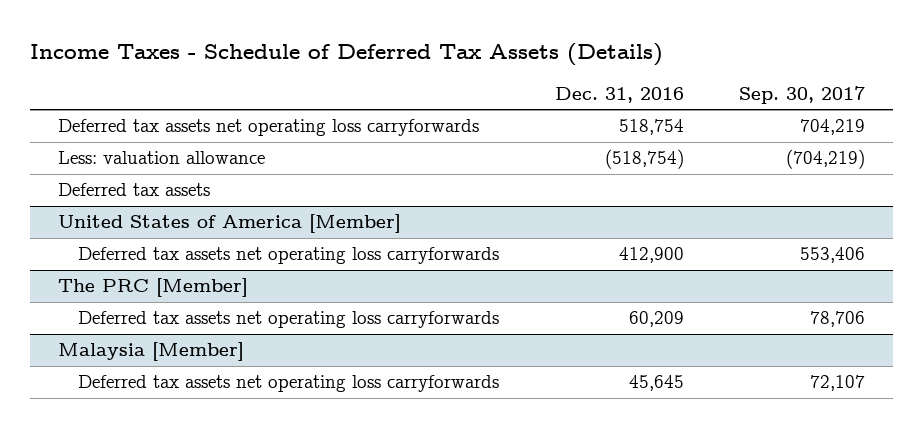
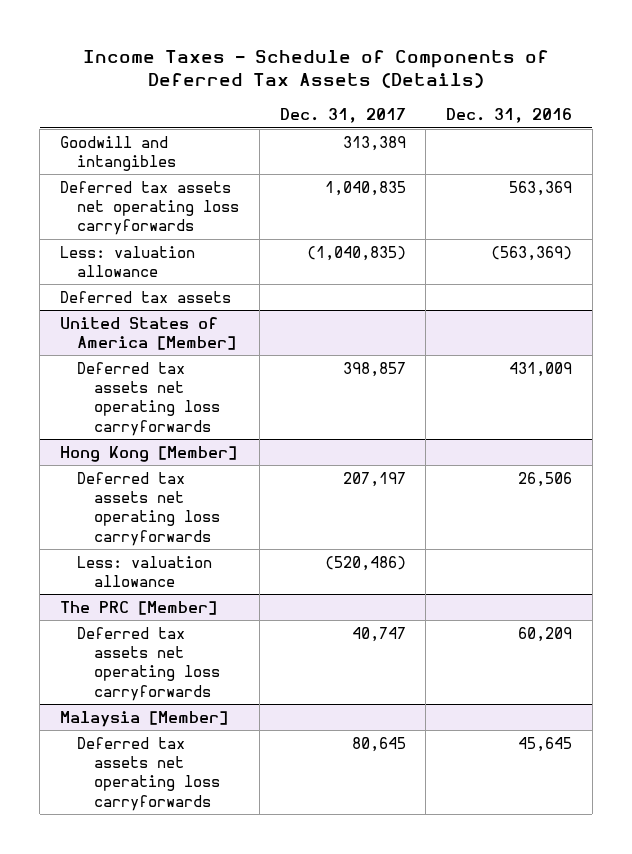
[29,43,663,67] Income Taxes - Schedule of Deferred Tax Assets (Details) -> [83,50,550,89] Income Taxes - Schedule of Components of Deferred Tax Assets (Details)
[739,86,866,105] Sep. 30, 2017 -> none
none -> [279,108,406,124] Dec. 31, 2017
none -> [60,135,177,172] Goodwill and intangibles
[618,119,684,136] 518,754 -> [509,180,573,196] 563,369
[604,149,684,170] (518,754) -> [491,245,573,261] (563,369)
[618,247,684,264] 412,900 -> [509,361,573,377] 431,009
none -> [60,445,238,462] Hong Kong [Member]
none -> [77,471,221,546] Deferred tax assets net operating loss carryforwards
none -> [77,555,213,588] Less: valuation allowance

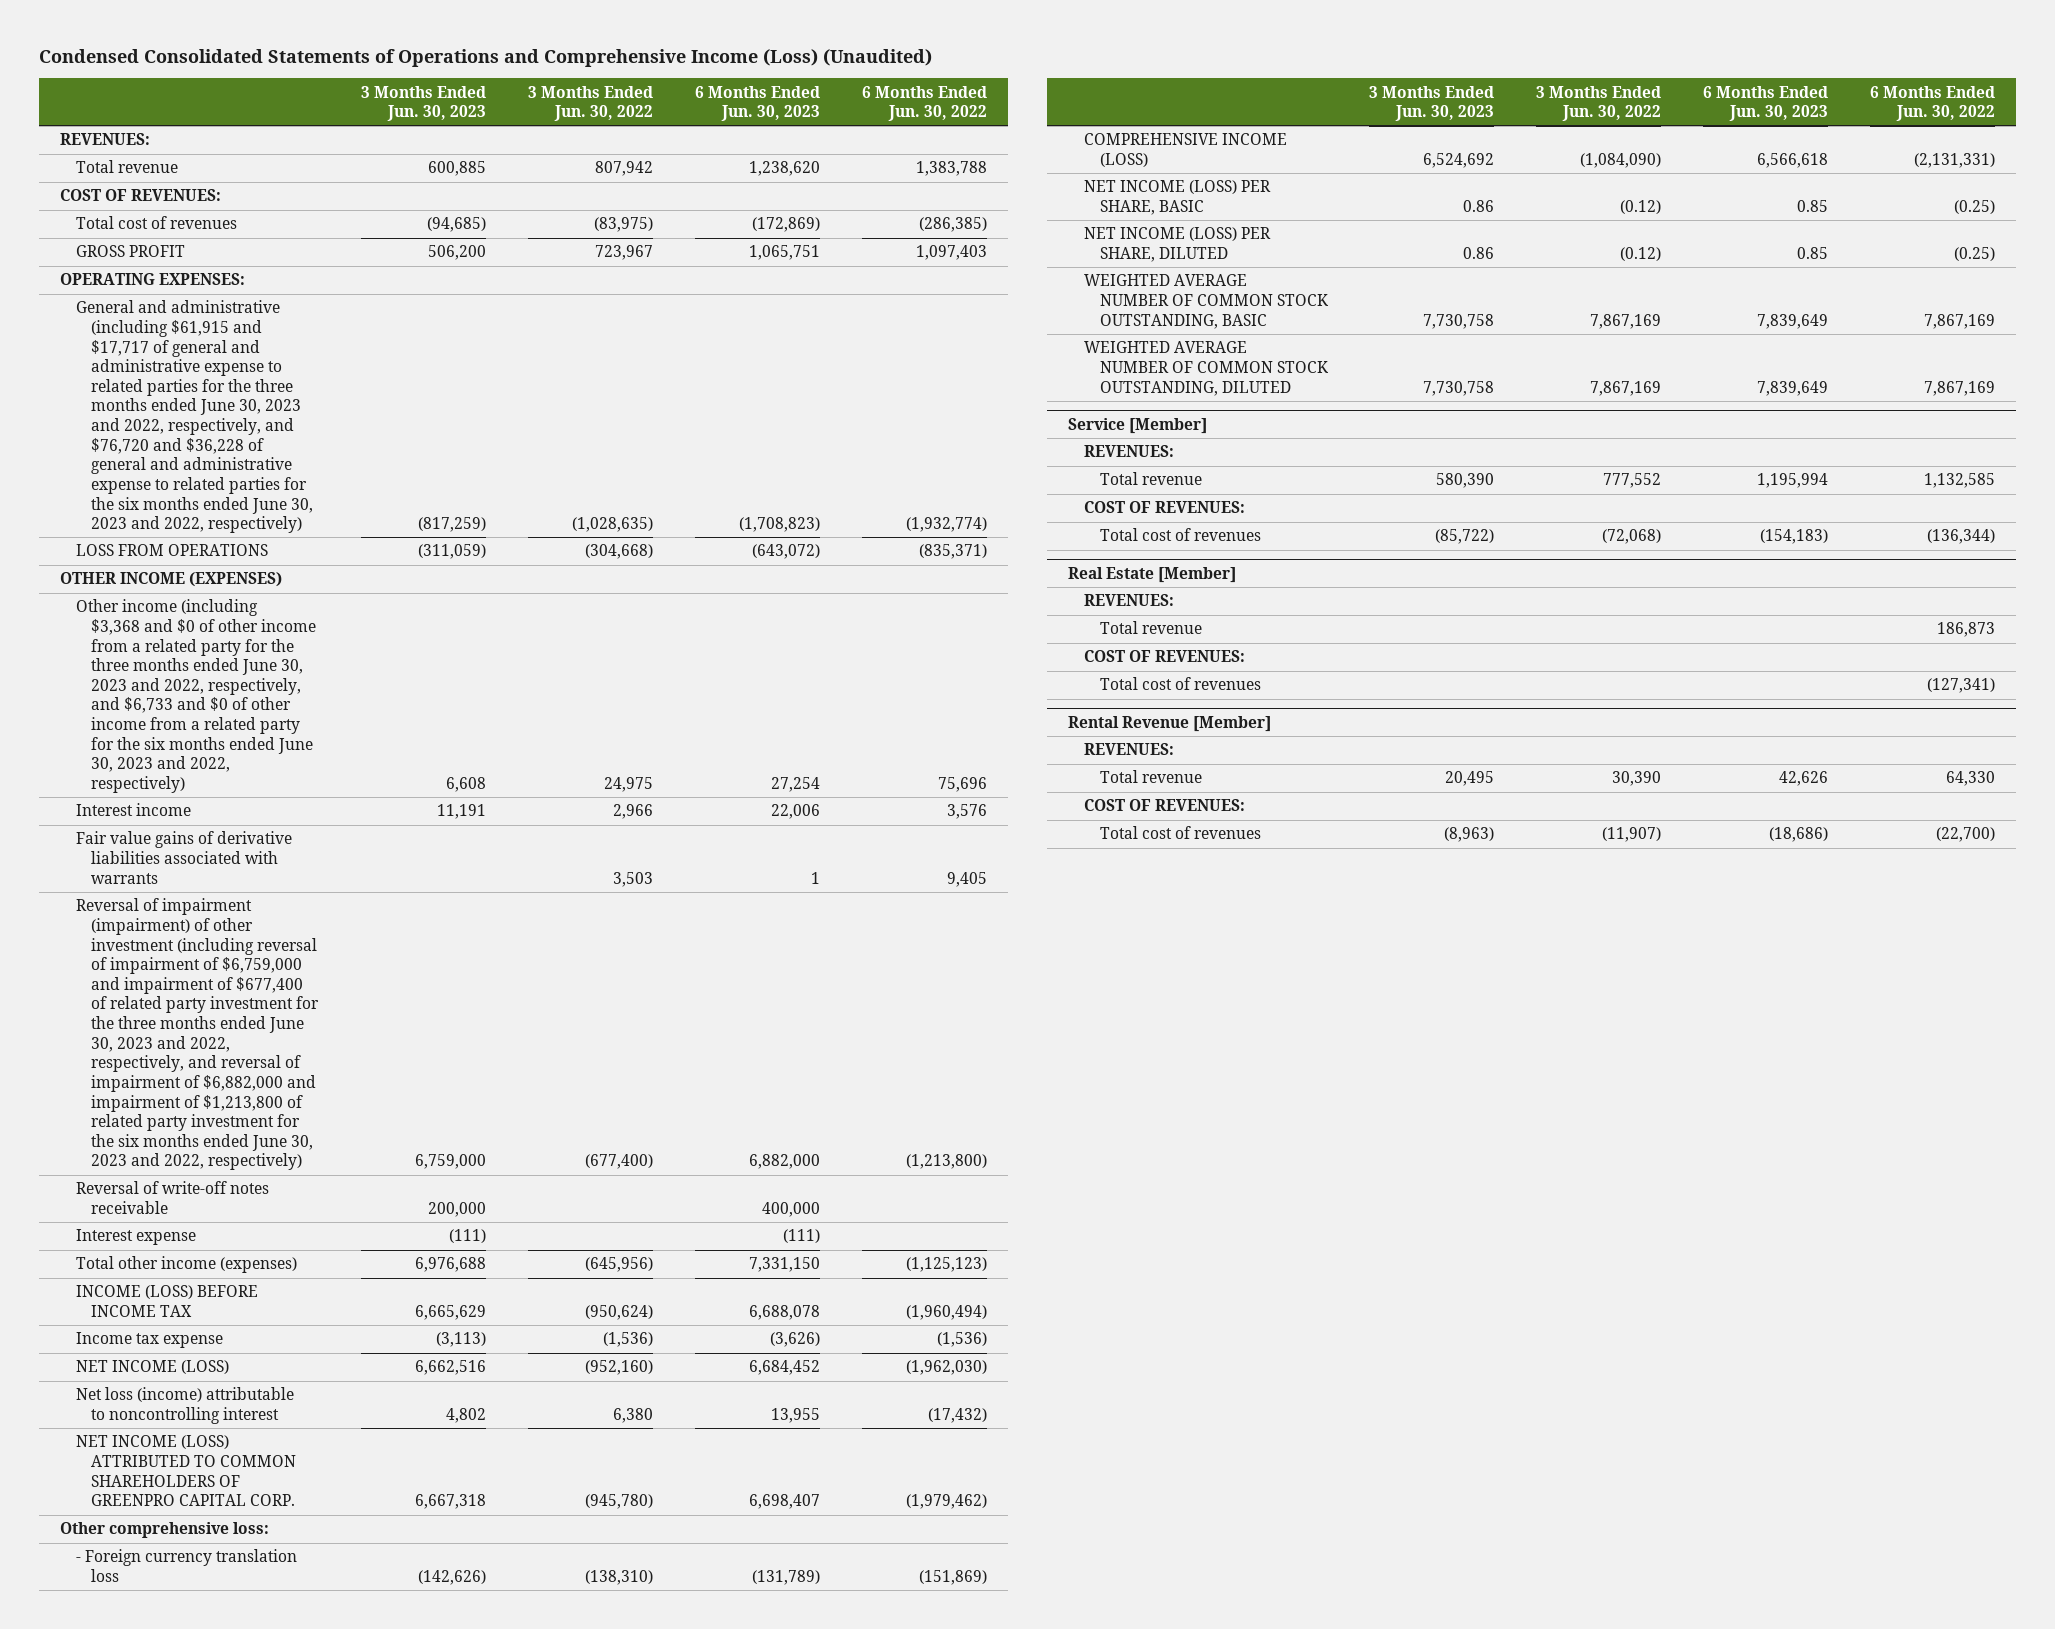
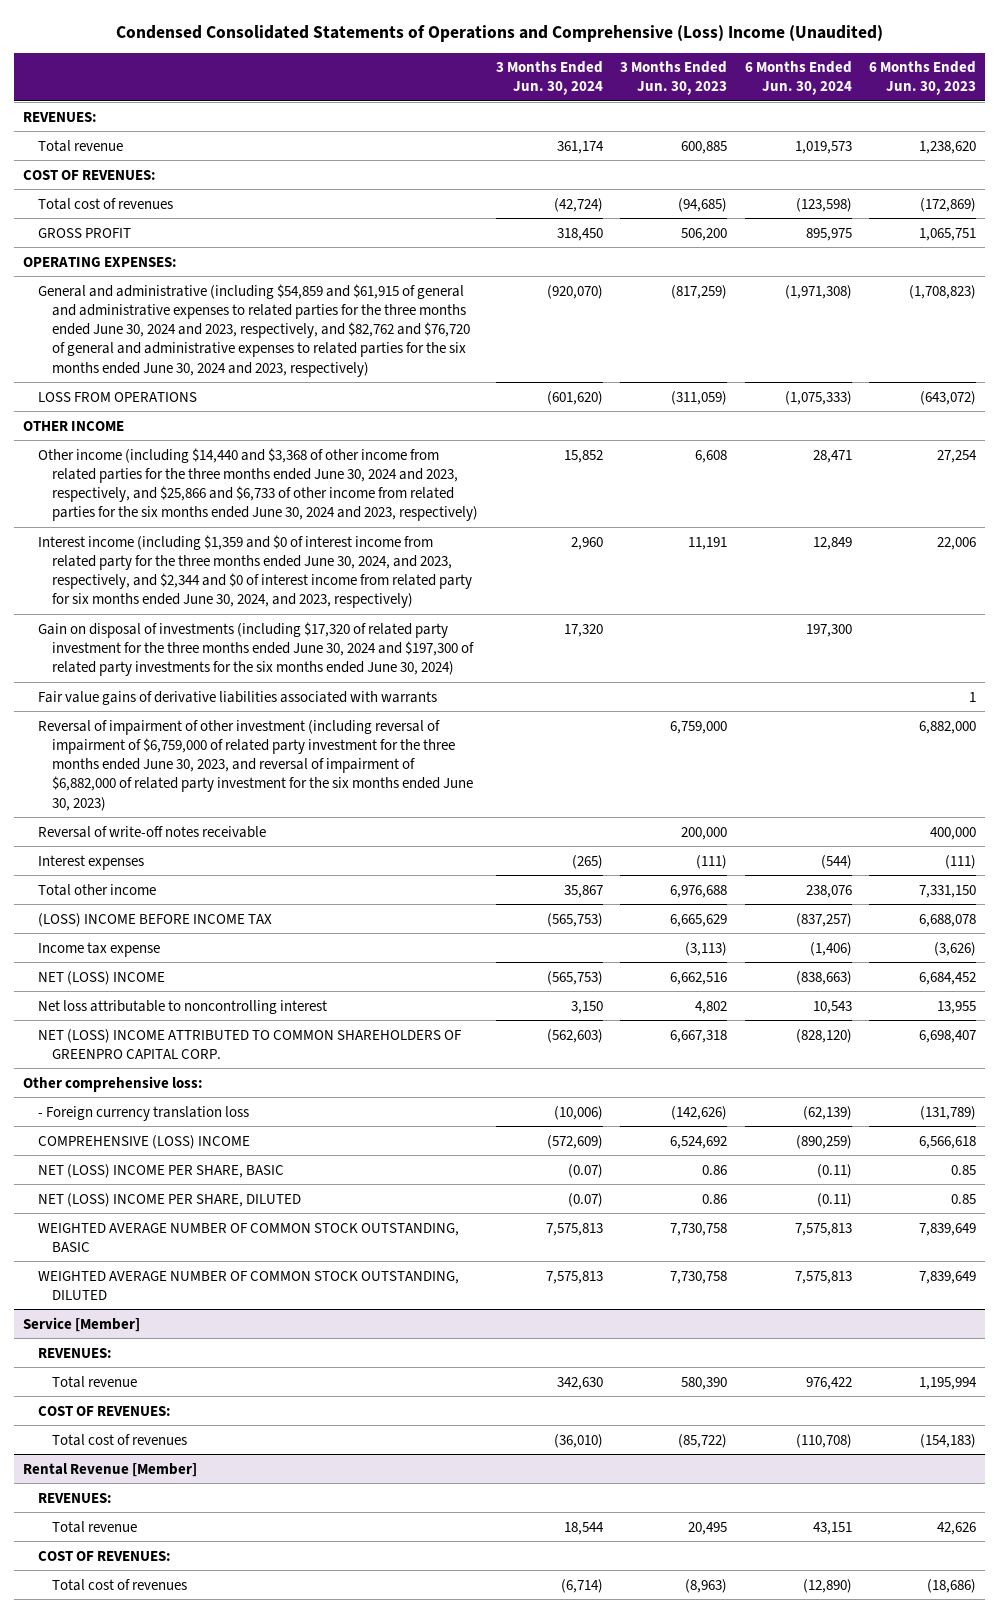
[38,48,932,67] Condensed Consolidated Statements of Operations and Comprehensive Income (Loss) (Unaudited) -> [115,24,883,42] Condensed Consolidated Statements of Operations and Comprehensive (Loss) Income (Unaudited)
[528,85,654,122] 3 Months Ended Jun. 30, 2022 -> none
[862,85,988,122] 6 Months Ended Jun. 30, 2022 -> none
none -> [495,61,603,96] 3 Months Ended Jun. 30, 2024
none -> [744,61,852,96] 6 Months Ended Jun. 30, 2024
[75,300,314,534] General and administrative (including $61,915 and $17,717 of general and administrative expense to related parties for the three months ended June 30, 2023 and 2022, respectively, and $76,720 and $36,228 of general and administrative expense to related parties for the six months ended June 30, 2023 and 2022, respectively) -> [37,283,471,377] General and administrative (including $54,859 and $61,915 of general and administrative expenses to related parties for the three months ended June 30, 2024 and 2023, respectively, and $82,762 and $76,720 of general and administrative expenses to related parties for the six months ended June 30, 2024 and 2023, respectively)
[59,572,282,588] OTHER INCOME (EXPENSES) -> [23,420,125,431] OTHER INCOME
[75,599,317,793] Other income (including $3,368 and $0 of other income from a related party for the three months ended June 30, 2023 and 2022, respectively, and $6,733 and $0 of other income from a related party for the six months ended June 30, 2023 and 2022, respectively) -> [37,447,479,522] Other income (including $14,440 and $3,368 of other income from related parties for the three months ended June 30, 2024 and 2023, respectively, and $25,866 and $6,733 of other income from related parties for the six months ended June 30, 2024 and 2023, respectively)
[75,803,191,817] Interest income -> [37,534,473,609] Interest income (including $1,359 and $0 of interest income from related party for the three months ended June 30, 2024, and 2023, respectively, and $2,344 and $0 of interest income from related party for six months ended June 30, 2024, and 2023, respectively)
none -> [37,621,475,677] Gain on disposal of investments (including $17,320 of related party investment for the three months ended June 30, 2024 and $197,300 of related party investments for the six months ended June 30, 2024)
[75,898,320,1171] Reversal of impairment (impairment) of other investment (including reversal of impairment of $6,759,000 and impairment of $677,400 of related party investment for the three months ended June 30, 2023 and 2022, respectively, and reversal of impairment of $6,882,000 and impairment of $1,213,800 of related party investment for the six months ended June 30, 2023 and 2022, respectively) -> [37,719,474,811] Reversal of impairment of other investment (including reversal of impairment of $6,759,000 of related party investment for the three months ended June 30, 2023, and reversal of impairment of $6,882,000 of related party investment for the six months ended June 30, 2023)
[75,1229,196,1246] Interest expense -> [37,854,144,870] Interest expenses
[75,1256,297,1274] Total other income (expenses) -> [37,883,156,896] Total other income
[75,1285,258,1318] INCOME (LOSS) BEFORE INCOME TAX -> [37,912,272,927] (LOSS) INCOME BEFORE INCOME TAX
[75,1360,229,1375] NET INCOME (LOSS) -> [37,970,165,985] NET (LOSS) INCOME
[75,1387,294,1425] Net loss (income) attributable to noncontrolling interest -> [37,999,327,1014] Net loss attributable to noncontrolling interest
[75,1435,297,1507] NET INCOME (LOSS) ATTRIBUTED TO COMMON SHAREHOLDERS OF GREENPRO CAPITAL CORP. -> [37,1028,462,1059] NET (LOSS) INCOME ATTRIBUTED TO COMMON SHAREHOLDERS OF GREENPRO CAPITAL CORP.
[1083,133,1287,168] COMPREHENSIVE INCOME (LOSS) -> [37,1134,250,1149] COMPREHENSIVE (LOSS) INCOME
[1083,180,1271,216] NET INCOME (LOSS) PER SHARE, BASIC -> [37,1163,284,1178] NET (LOSS) INCOME PER SHARE, BASIC
[1083,227,1271,263] NET INCOME (LOSS) PER SHARE, DILUTED -> [37,1192,301,1207] NET (LOSS) INCOME PER SHARE, DILUTED
[1067,567,1236,584] Real Estate [Member] -> none
[1083,594,1174,607] REVENUES: -> none
[1099,621,1202,635] Total revenue -> none
[1083,650,1245,663] COST OF REVENUES: -> none
[1099,677,1261,691] Total cost of revenues -> none

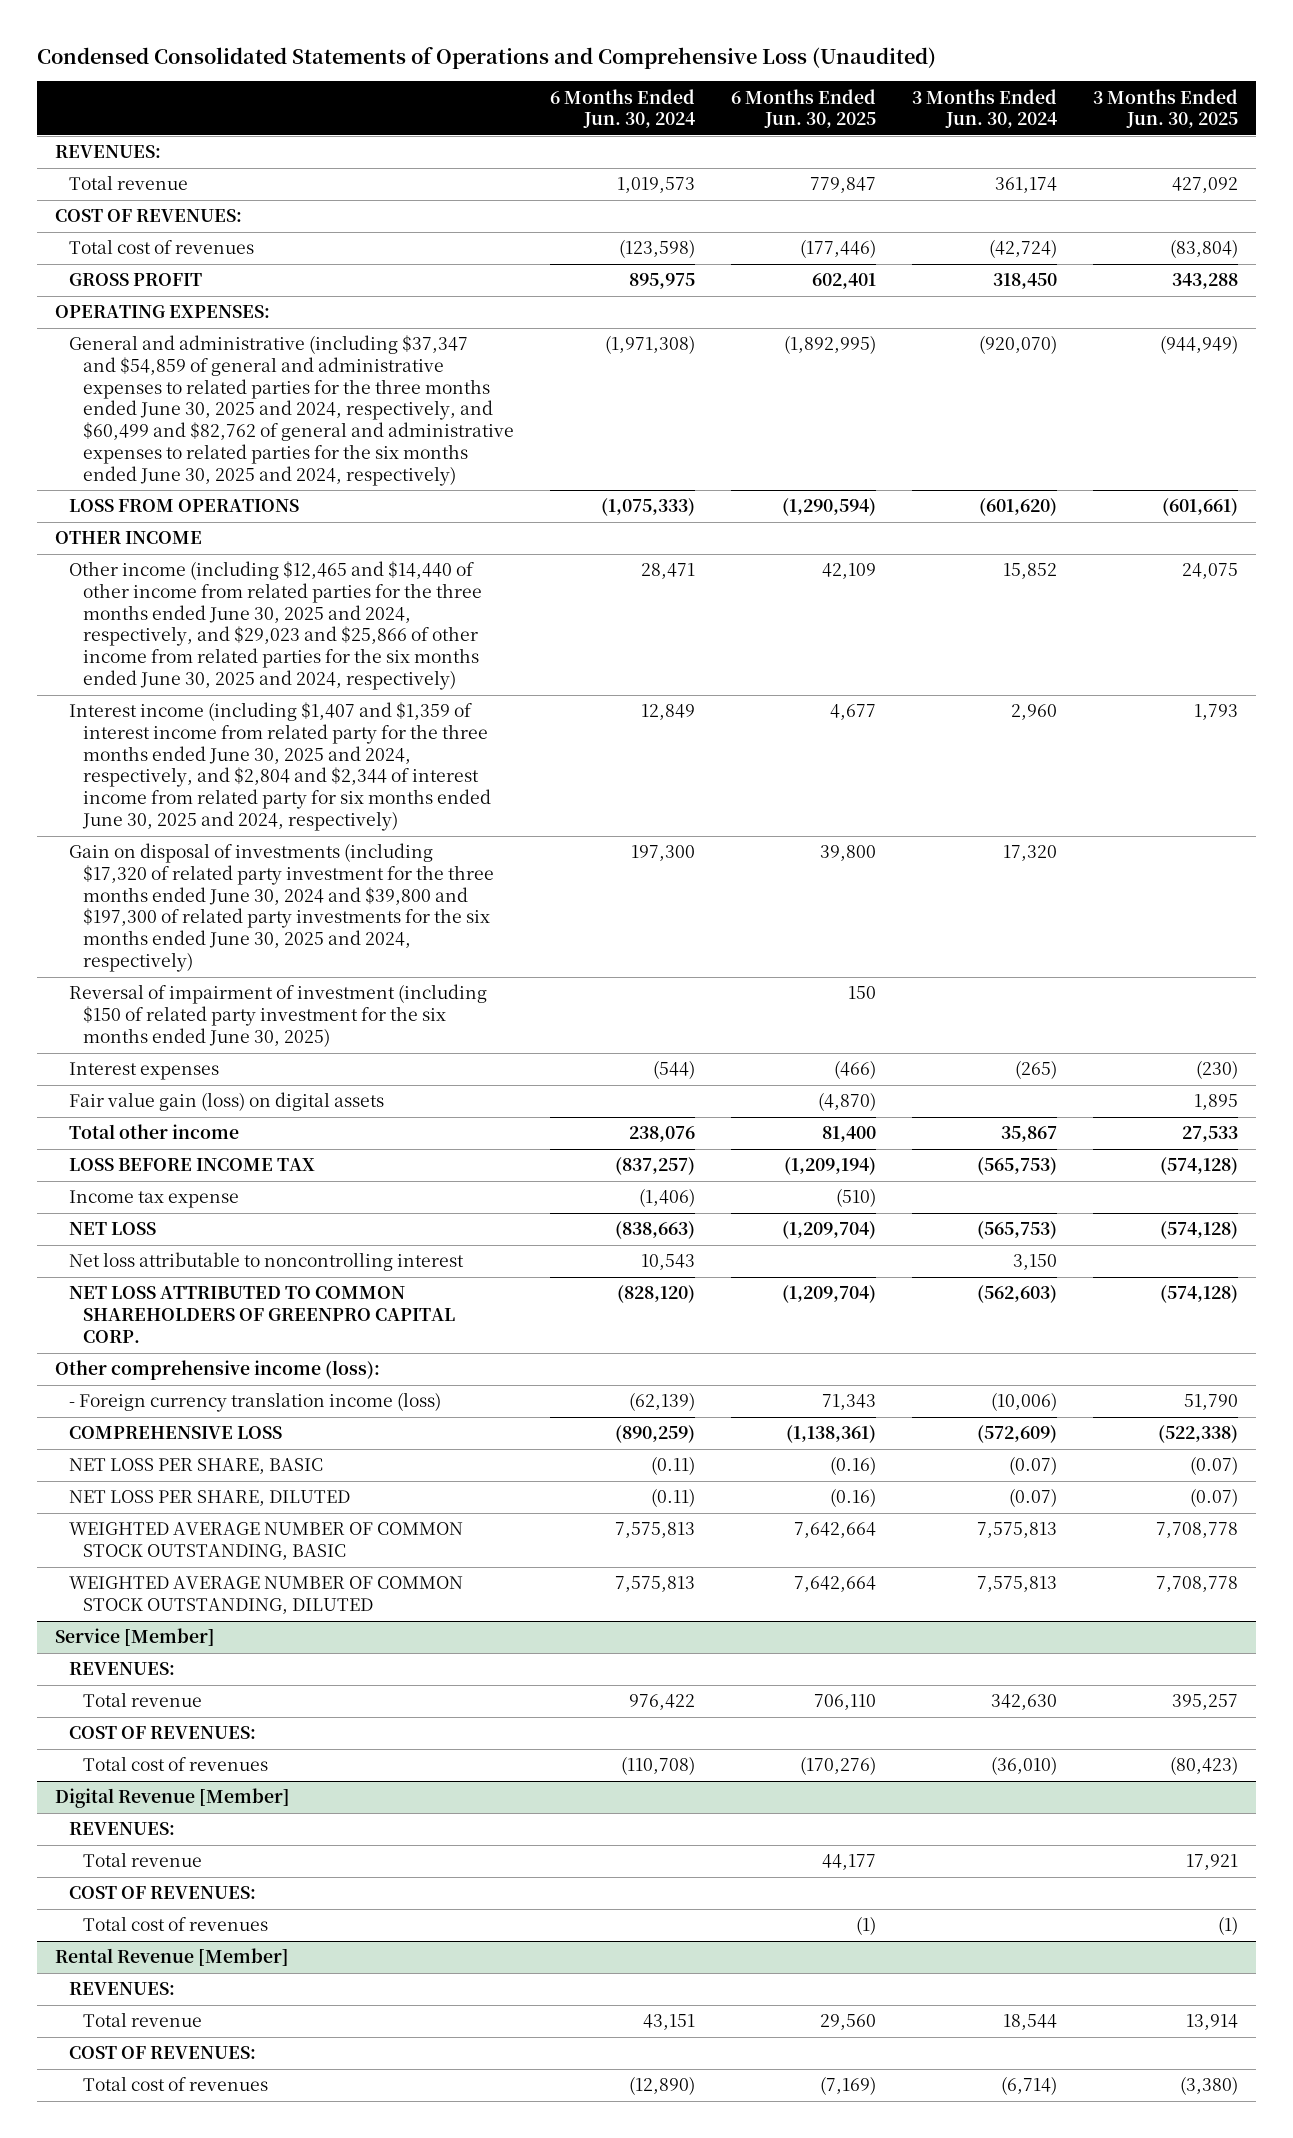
[115,24,883,42] Condensed Consolidated Statements of Operations and Comprehensive (Loss) Income (Unaudited) -> [36,46,936,69] Condensed Consolidated Statements of Operations and Comprehensive Loss (Unaudited)
[620,61,728,96] 3 Months Ended Jun. 30, 2023 -> none
[869,61,977,96] 6 Months Ended Jun. 30, 2023 -> none
none -> [730,88,876,129] 6 Months Ended Jun. 30, 2025
none -> [1092,88,1238,129] 3 Months Ended Jun. 30, 2025
[37,283,471,377] General and administrative (including $54,859 and $61,915 of general and administrative expenses to related parties for the three months ended June 30, 2024 and 2023, respectively, and $82,762 and $76,720 of general and administrative expenses to related parties for the six months ended June 30, 2024 and 2023, respectively) -> [68,335,514,486] General and administrative (including $37,347 and $54,859 of general and administrative expenses to related parties for the three months ended June 30, 2025 and 2024, respectively, and $60,499 and $82,762 of general and administrative expenses to related parties for the six months ended June 30, 2025 and 2024, respectively)
[37,690,437,705] Fair value gains of derivative liabilities associated with warrants -> none
[37,825,266,838] Reversal of write-off notes receivable -> none
[37,447,479,522] Other income (including $14,440 and $3,368 of other income from related parties for the three months ended June 30, 2024 and 2023, respectively, and $25,866 and $6,733 of other income from related parties for the six months ended June 30, 2024 and 2023, respectively) -> [68,561,482,690] Other income (including $12,465 and $14,440 of other income from related parties for the three months ended June 30, 2025 and 2024, respectively, and $29,023 and $25,866 of other income from related parties for the six months ended June 30, 2025 and 2024, respectively)
[37,534,473,609] Interest income (including $1,359 and $0 of interest income from related party for the three months ended June 30, 2024, and 2023, respectively, and $2,344 and $0 of interest income from related party for six months ended June 30, 2024, and 2023, respectively) -> [68,702,491,831] Interest income (including $1,407 and $1,359 of interest income from related party for the three months ended June 30, 2025 and 2024, respectively, and $2,804 and $2,344 of interest income from related party for six months ended June 30, 2025 and 2024, respectively)
[37,621,475,677] Gain on disposal of investments (including $17,320 of related party investment for the three months ended June 30, 2024 and $197,300 of related party investments for the six months ended June 30, 2024) -> [68,843,494,972] Gain on disposal of investments (including $17,320 of related party investment for the three months ended June 30, 2024 and $39,800 and $197,300 of related party investments for the six months ended June 30, 2025 and 2024, respectively)
[37,719,474,811] Reversal of impairment of other investment (including reversal of impairment of $6,759,000 of related party investment for the three months ended June 30, 2023, and reversal of impairment of $6,882,000 of related party investment for the six months ended June 30, 2023) -> [68,984,487,1047] Reversal of impairment of investment (including $150 of related party investment for the six months ended June 30, 2025)
none -> [68,1092,384,1112] Fair value gain (loss) on digital assets
[37,912,272,927] (LOSS) INCOME BEFORE INCOME TAX -> [68,1158,315,1172] LOSS BEFORE INCOME TAX
[37,970,165,985] NET (LOSS) INCOME -> [68,1222,156,1236] NET LOSS
[37,1028,462,1059] NET (LOSS) INCOME ATTRIBUTED TO COMMON SHAREHOLDERS OF GREENPRO CAPITAL CORP. -> [68,1286,455,1343] NET LOSS ATTRIBUTED TO COMMON SHAREHOLDERS OF GREENPRO CAPITAL CORP.
[23,1075,204,1092] Other comprehensive loss: -> [54,1360,380,1381] Other comprehensive income (loss):
[37,1105,249,1121] - Foreign currency translation loss -> [68,1392,441,1413] - Foreign currency translation income (loss)
[37,1134,250,1149] COMPREHENSIVE (LOSS) INCOME -> [68,1426,282,1440] COMPREHENSIVE LOSS
[37,1163,284,1178] NET (LOSS) INCOME PER SHARE, BASIC -> [68,1458,323,1475] NET LOSS PER SHARE, BASIC
[37,1192,301,1207] NET (LOSS) INCOME PER SHARE, DILUTED -> [68,1490,350,1507] NET LOSS PER SHARE, DILUTED
none -> [54,1788,290,1809] Digital Revenue [Member]
none -> [68,1822,175,1836] REVENUES:
none -> [82,1852,202,1868] Total revenue
none -> [68,1886,256,1900] COST OF REVENUES:
none -> [82,1916,268,1932] Total cost of revenues

